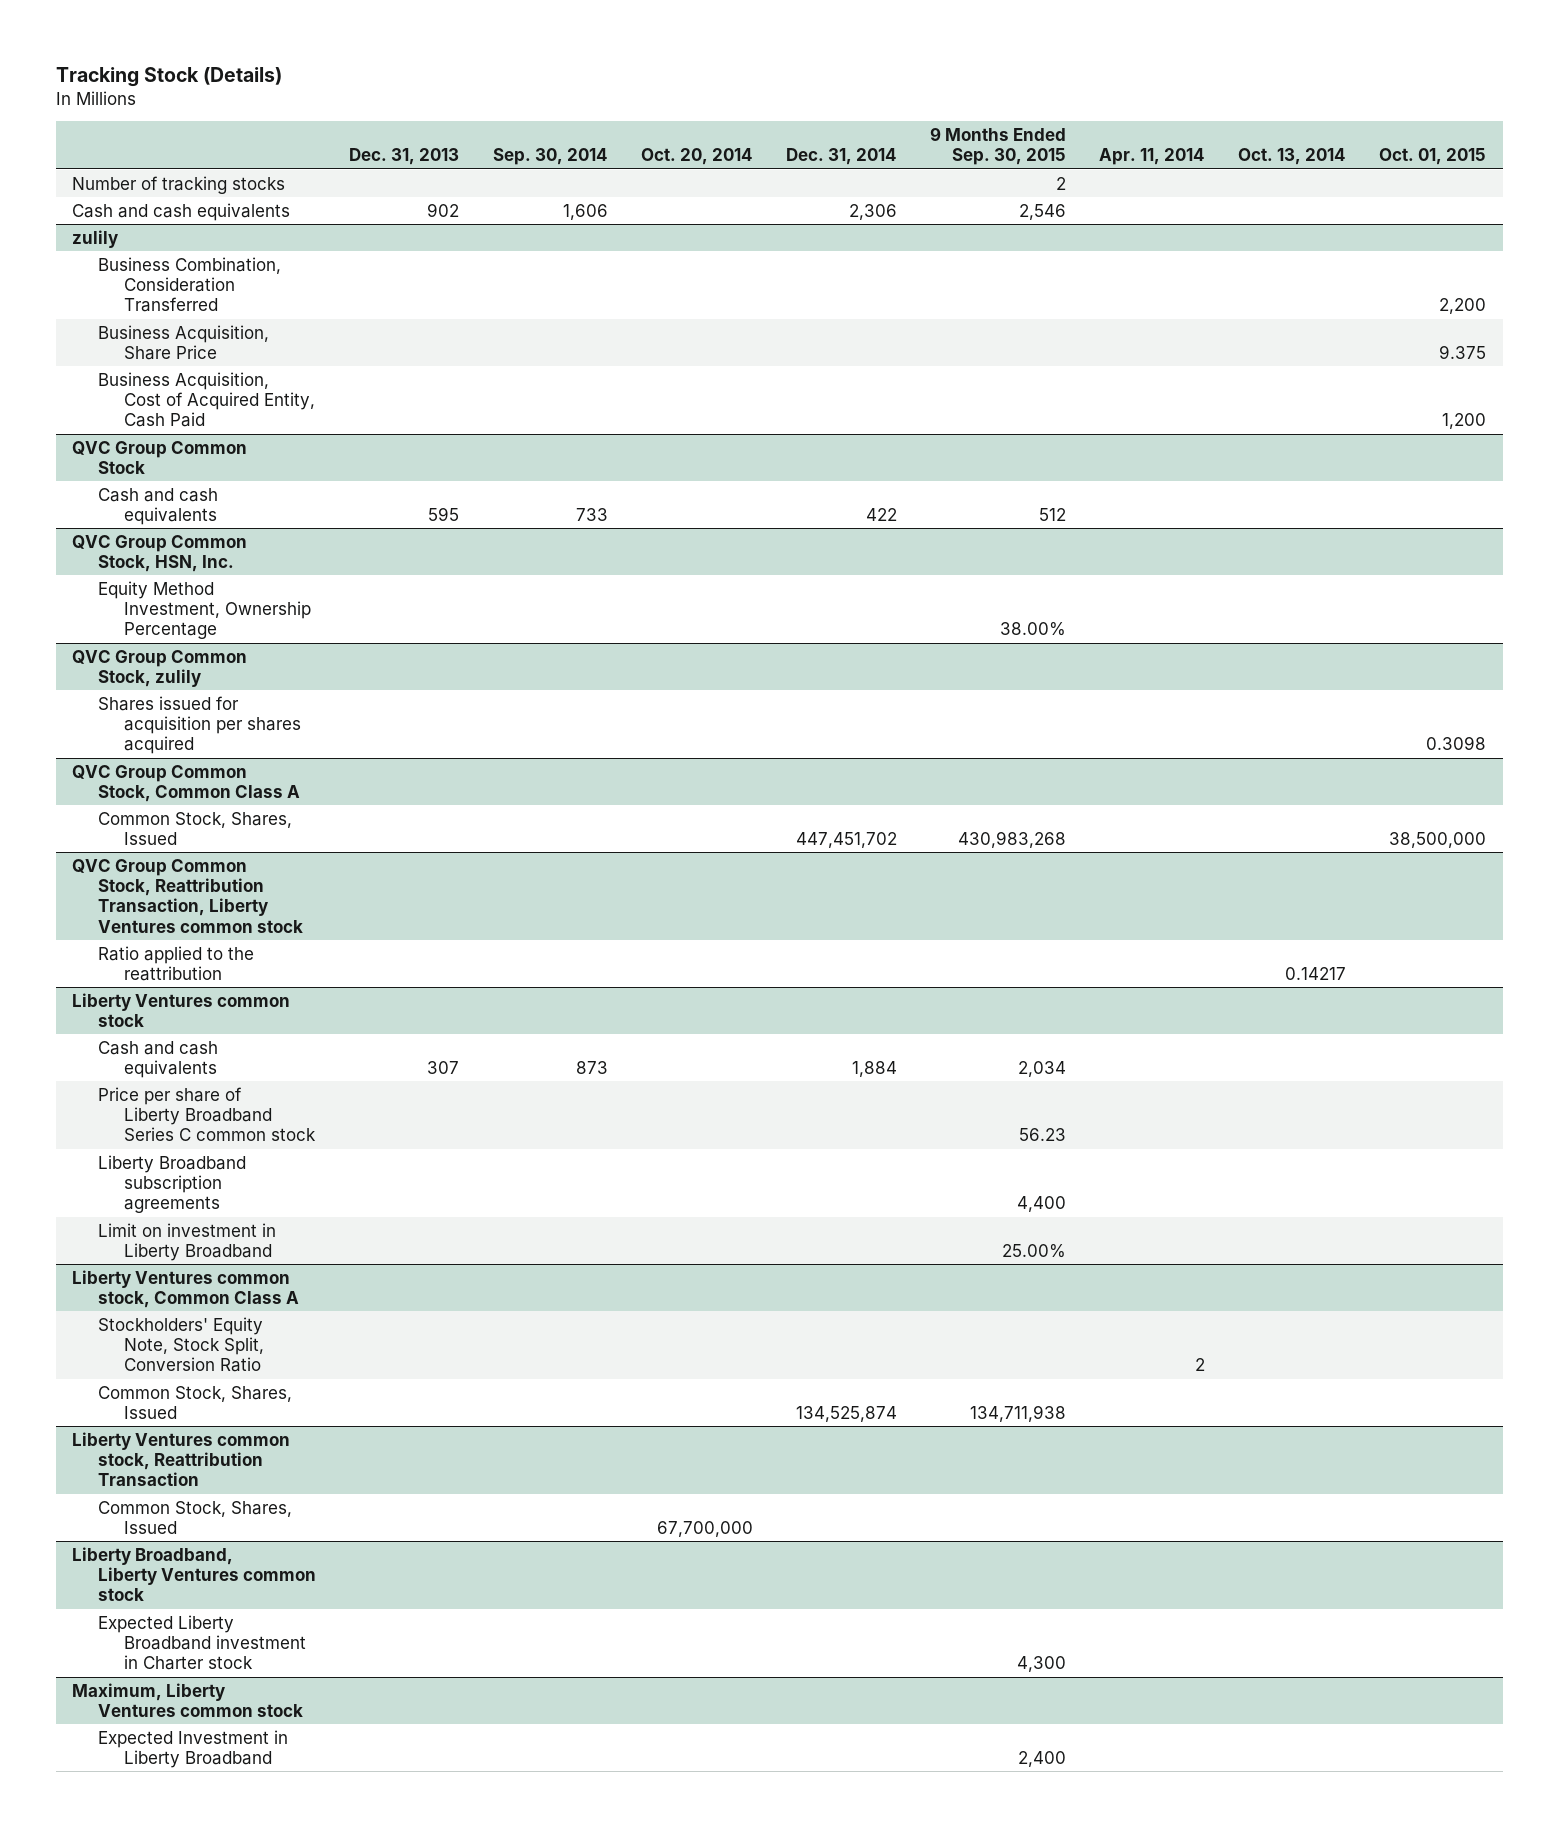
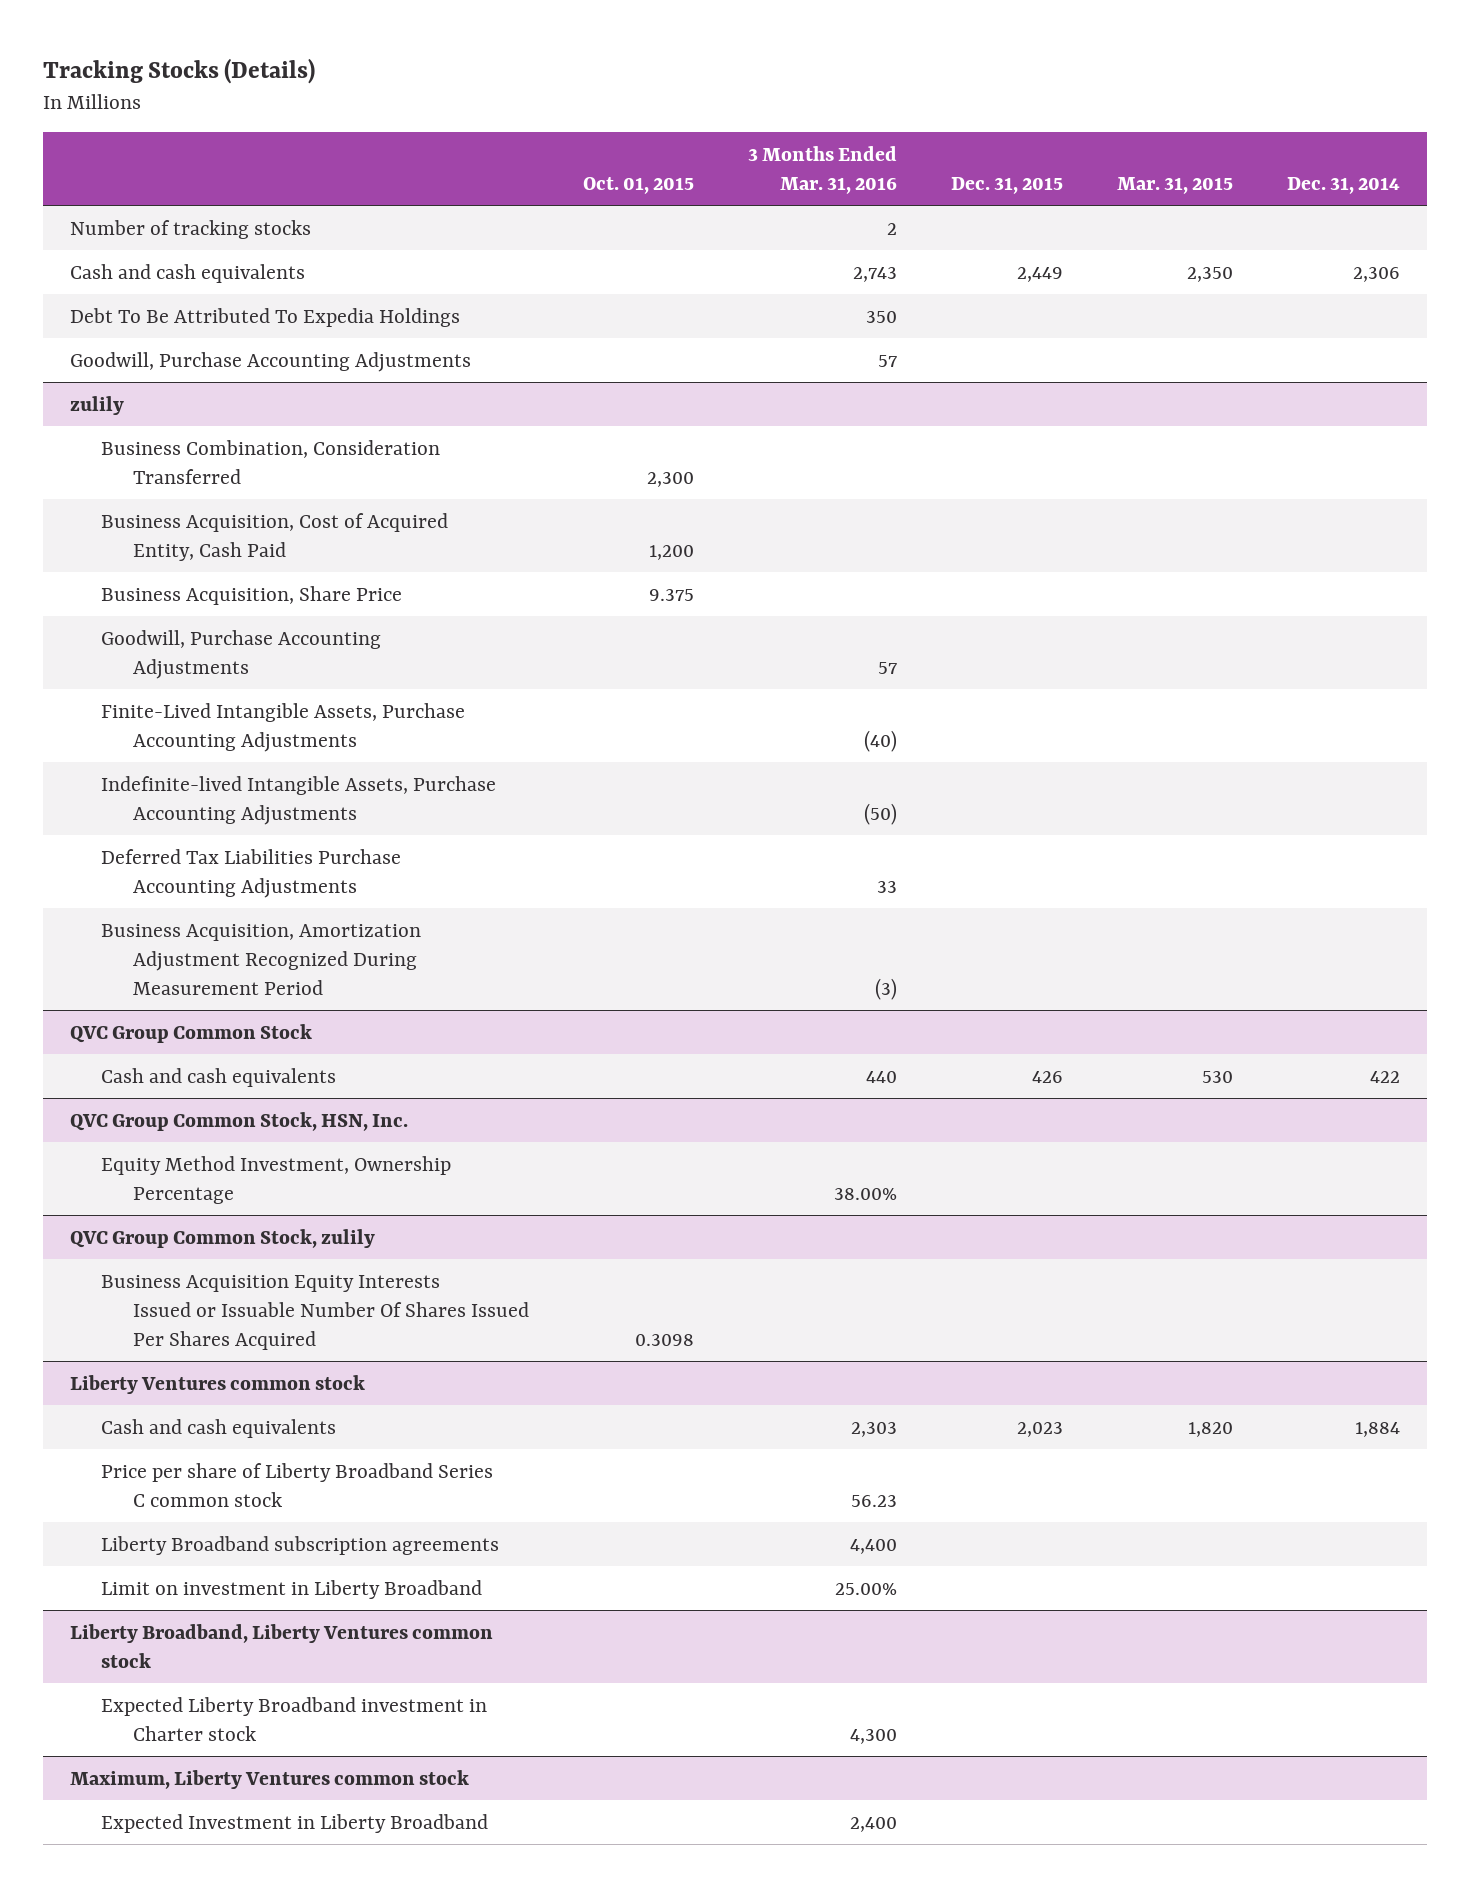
[55,66,282,87] Tracking Stock (Details) -> [42,58,315,85] Tracking Stocks (Details)
[349,148,460,166] Dec. 31, 2013 -> none
[492,148,608,166] Sep. 30, 2014 -> none
[640,148,753,166] Oct. 20, 2014 -> none
[929,127,1066,166] 9 Months Ended Sep. 30, 2015 -> none
[1098,148,1205,166] Apr. 11, 2014 -> none
[1238,148,1347,166] Oct. 13, 2014 -> none
none -> [748,145,898,194] 3 Months Ended Mar. 31, 2016
none -> [951,176,1064,194] Dec. 31, 2015
none -> [1117,176,1234,194] Mar. 31, 2015
none -> [69,307,460,327] Debt To Be Attributed To Expedia Holdings
none -> [69,351,471,372] Goodwill, Purchase Accounting Adjustments
[1439,298,1487,315] 2,200 -> [647,471,695,487] 2,300
[98,324,270,361] Business Acquisition, Share Price -> [101,585,403,605] Business Acquisition, Share Price
none -> [101,629,382,679] Goodwill, Purchase Accounting Adjustments
none -> [101,702,466,752] Finite-Lived Intangible Assets, Purchase Accounting Adjustments
none -> [101,775,497,825] Indefinite-lived Intangible Assets, Purchase Accounting Adjustments
none -> [101,848,402,898] Deferred Tax Liabilities Purchase Accounting Adjustments
none -> [101,923,422,995] Business Acquisition, Amortization Adjustment Recognized During Measurement Period
[72,764,301,803] QVC Group Common Stock, Common Class A -> none
[98,811,293,846] Common Stock, Shares, Issued -> none
[72,858,304,933] QVC Group Common Stock, Reattribution Transaction, Liberty Ventures common stock -> none
[98,945,255,982] Ratio applied to the reattribution -> none
[98,695,302,755] Shares issued for acquisition per shares acquired -> [101,1274,530,1350] Business Acquisition Equity Interests Issued or Issuable Number Of Shares Issued Per Shares Acquired
[72,1269,300,1309] Liberty Ventures common stock, Common Class A -> none
[98,1316,265,1373] Stockholders' Equity Note, Stock Split, Conversion Ratio -> none
[98,1385,293,1420] Common Stock, Shares, Issued -> none
[72,1431,291,1487] Liberty Ventures common stock, Reattribution Transaction -> none
[98,1500,293,1535] Common Stock, Shares, Issued -> none

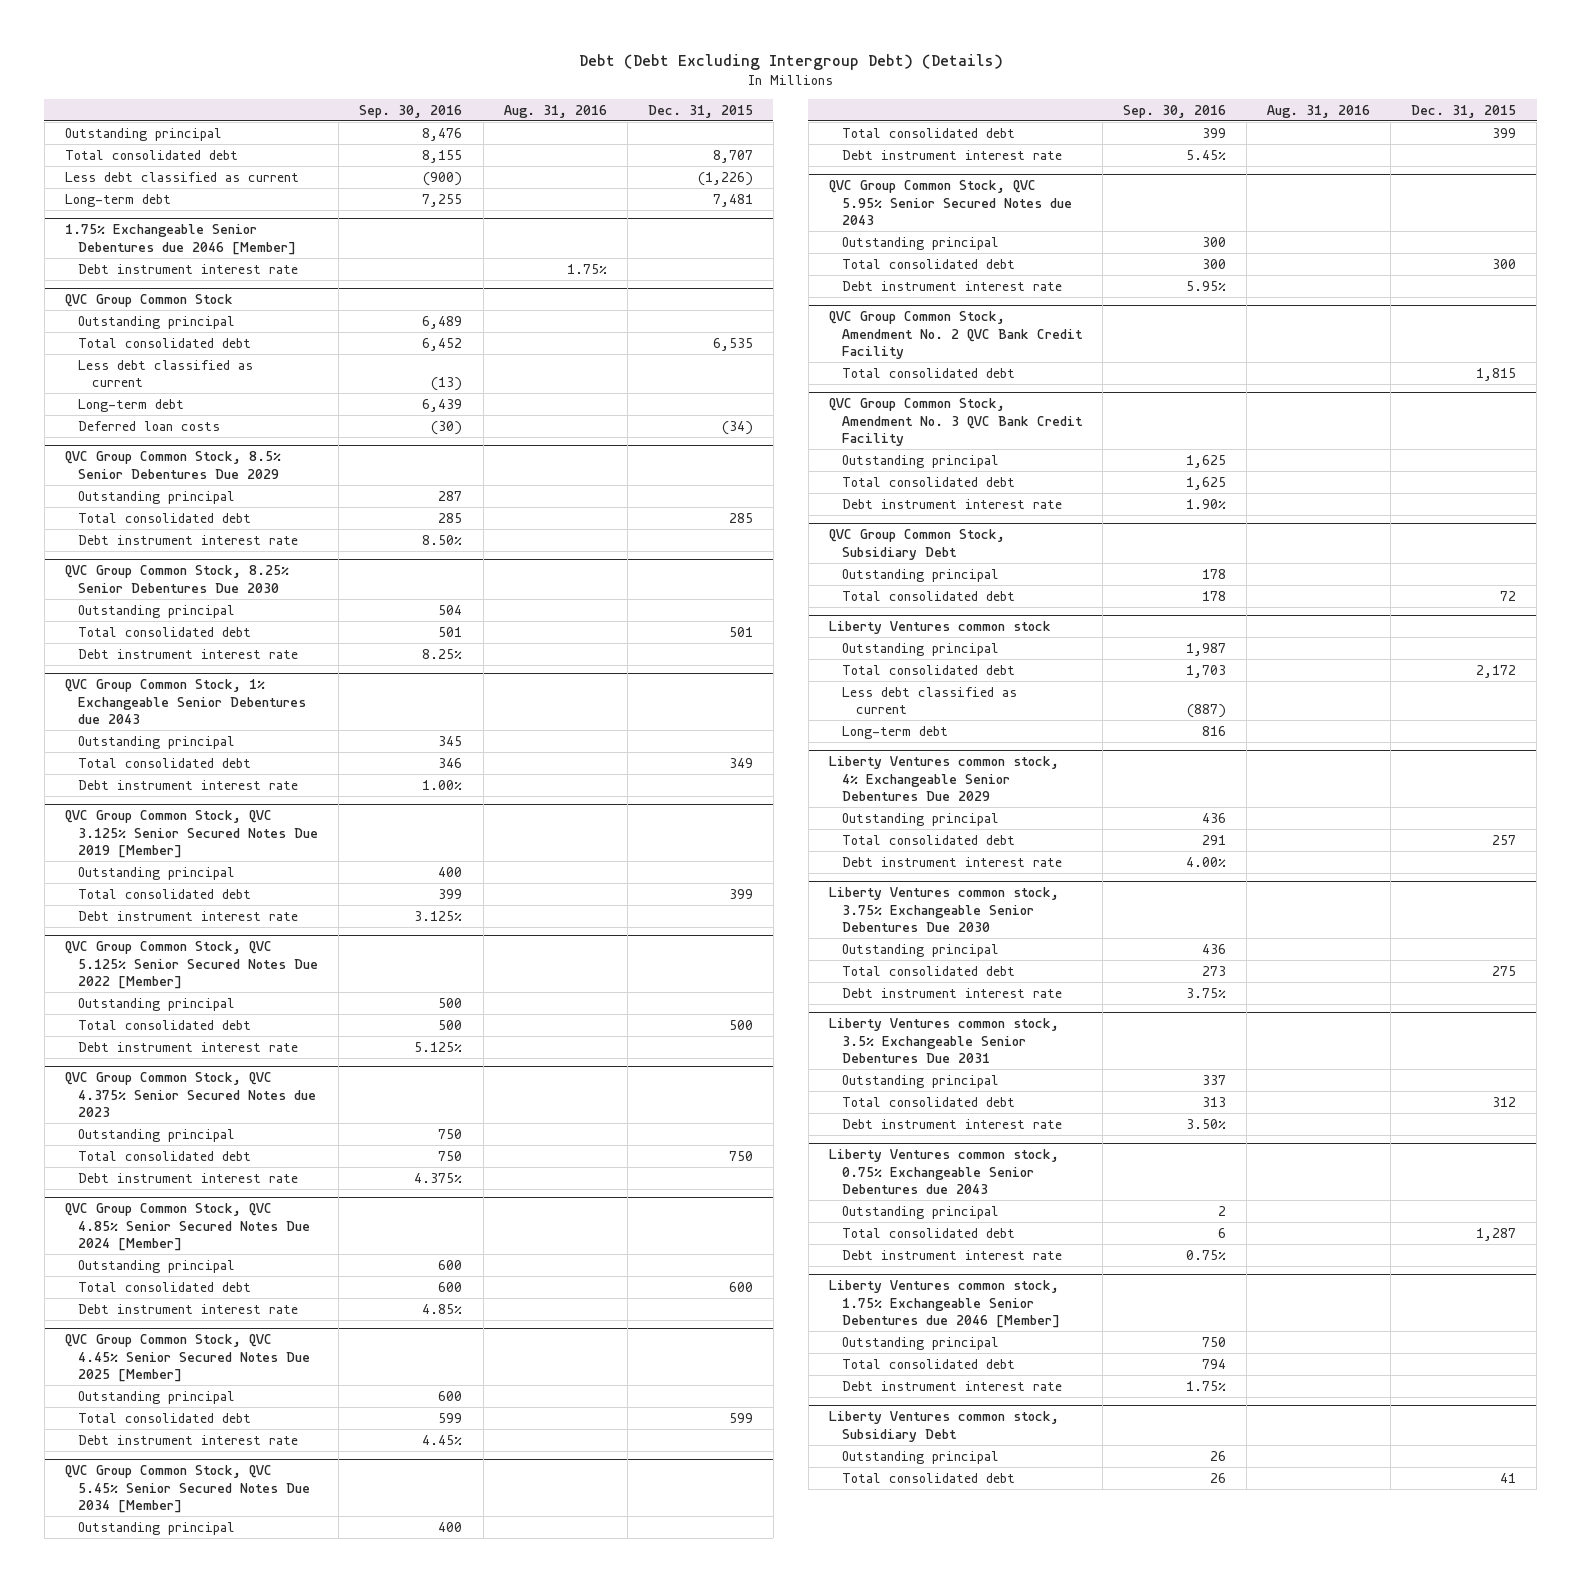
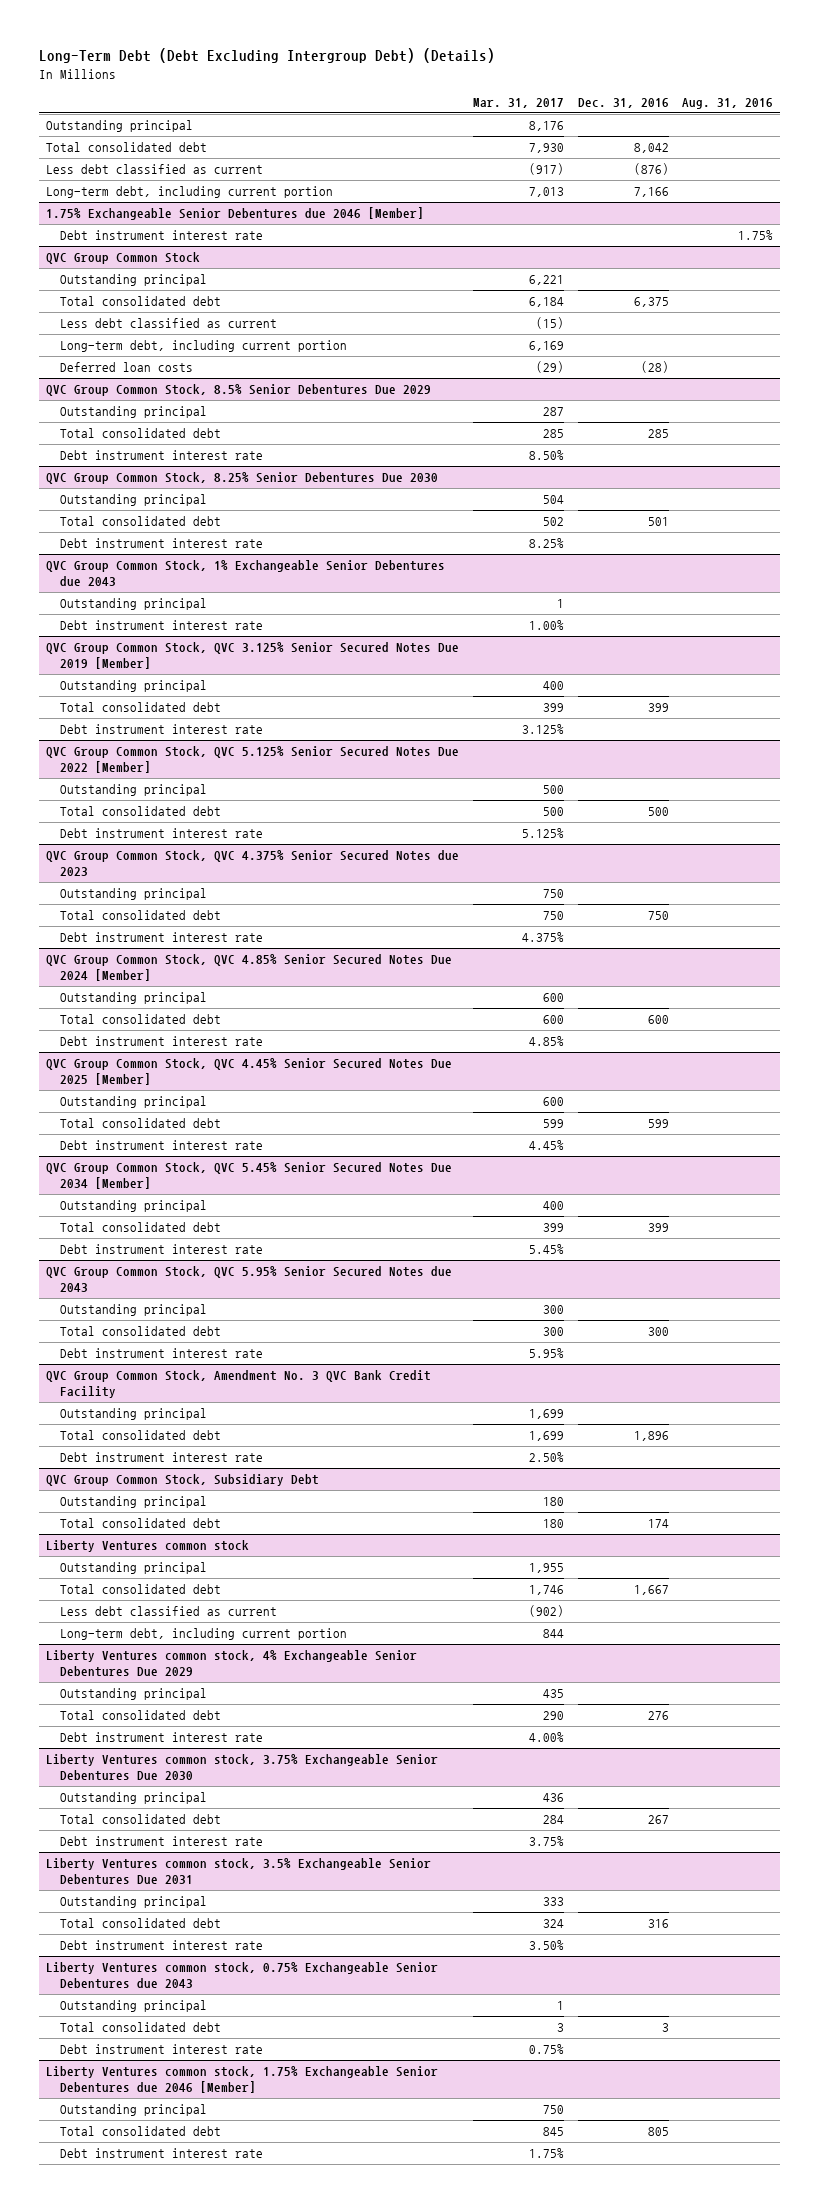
[578,54,1003,71] Debt (Debt Excluding Intergroup Debt) (Details) -> [39,47,496,63] Long-Term Debt (Debt Excluding Intergroup Debt) (Details)
[359,104,463,118] Sep. 30, 2016 -> none
[647,104,753,118] Dec. 31, 2015 -> none
none -> [472,98,564,109] Mar. 31, 2017
none -> [577,98,669,109] Dec. 31, 2016
[64,193,171,207] Long-term debt -> [46,186,334,199] Long-term debt, including current portion
[78,398,185,412] Long-term debt -> [60,340,348,353] Long-term debt, including current portion
[78,757,252,768] Total consolidated debt -> none
[828,311,1084,360] QVC Group Common Stock, Amendment No. 2 QVC Bank Credit Facility -> none
[842,367,1016,378] Total consolidated debt -> none
[842,725,949,739] Long-term debt -> [60,1628,348,1641] Long-term debt, including current portion
[828,1411,1059,1442] Liberty Ventures common stock, Subsidiary Debt -> none
[842,1450,1000,1464] Outstanding principal -> none
[842,1472,1016,1483] Total consolidated debt -> none

